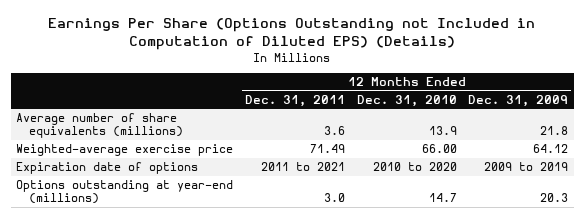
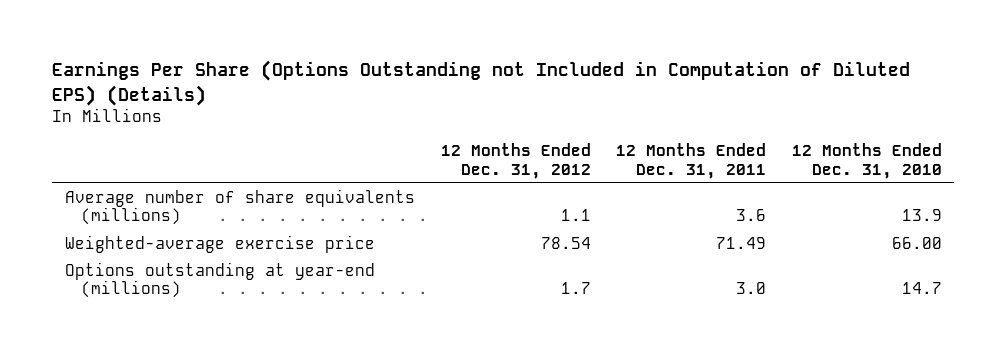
[468,94,569,107] Dec. 31, 2009 -> none
none -> [440,143,591,179] 12 Months Ended Dec. 31, 2012
[16,162,199,175] Expiration date of options -> none

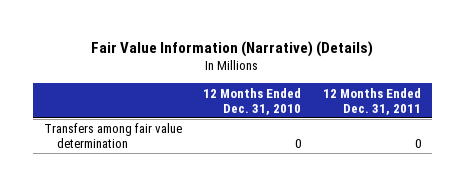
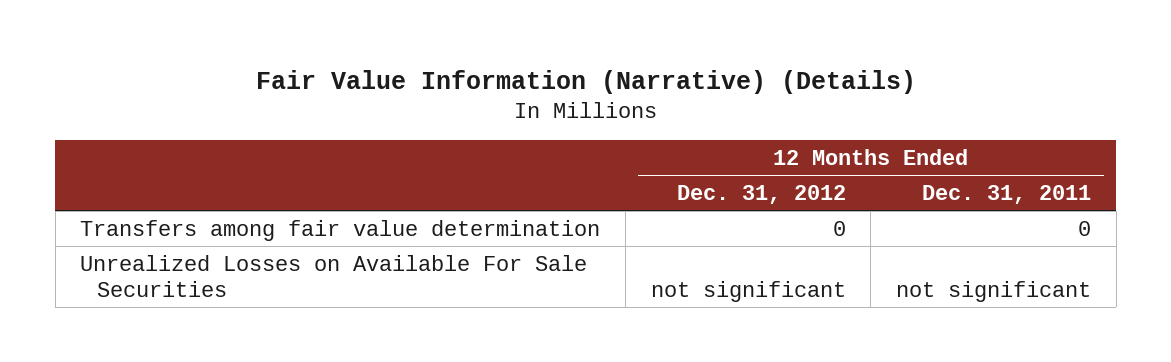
[203,87,302,115] 12 Months Ended Dec. 31, 2010 -> none
none -> [676,184,846,204] Dec. 31, 2012
none -> [80,254,588,297] Unrealized Losses on Available For Sale Securities

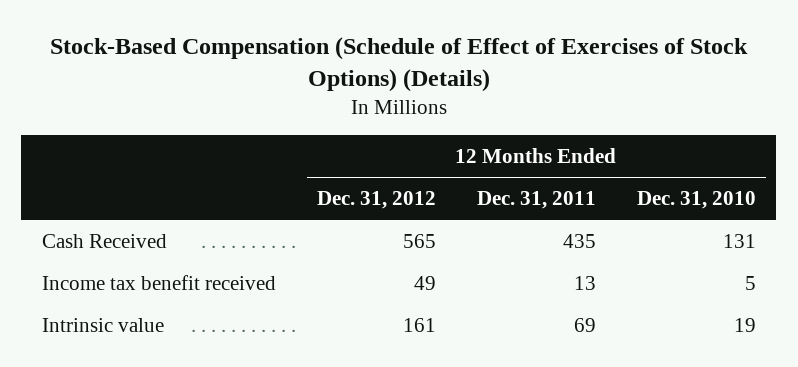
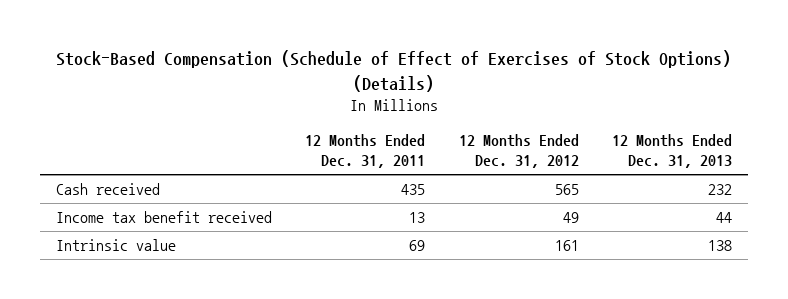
[636,190,756,209] Dec. 31, 2010 -> none
none -> [611,133,732,169] 12 Months Ended Dec. 31, 2013
[41,233,167,248] Cash Received -> [56,182,161,195] Cash received

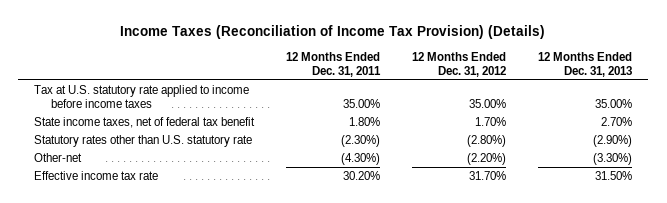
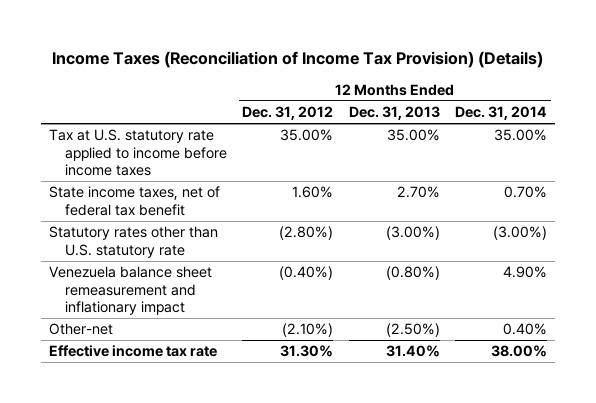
[286,52,382,78] 12 Months Ended Dec. 31, 2011 -> none
none -> [455,105,548,120] Dec. 31, 2014
[475,116,507,126] 1.70% -> [292,186,334,199] 1.60%
[593,134,633,147] (2.90%) -> [385,226,440,241] (3.00%)
none -> [48,266,212,316] Venezuela balance sheet remeasurement and inflationary impact
[467,152,507,165] (2.20%) -> [282,323,334,338] (2.10%)
[593,152,633,165] (3.30%) -> [385,323,440,338] (2.50%)
[469,170,507,180] 31.70% -> [280,345,334,358] 31.30%
[595,170,633,180] 31.50% -> [385,345,440,358] 31.40%

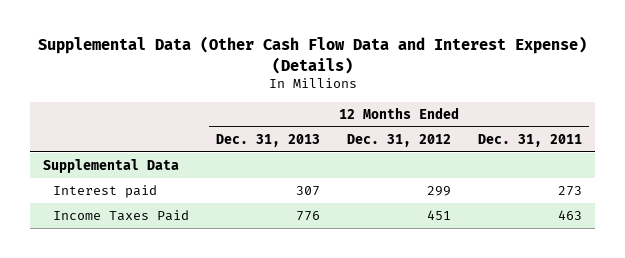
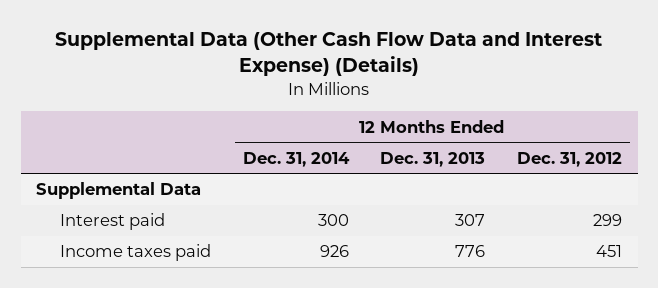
[477,133,582,147] Dec. 31, 2011 -> none
none -> [242,151,350,167] Dec. 31, 2014
[53,210,190,222] Income Taxes Paid -> [60,244,212,262] Income taxes paid

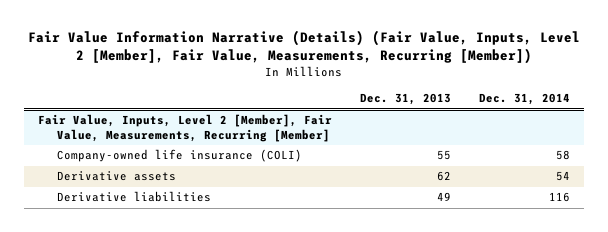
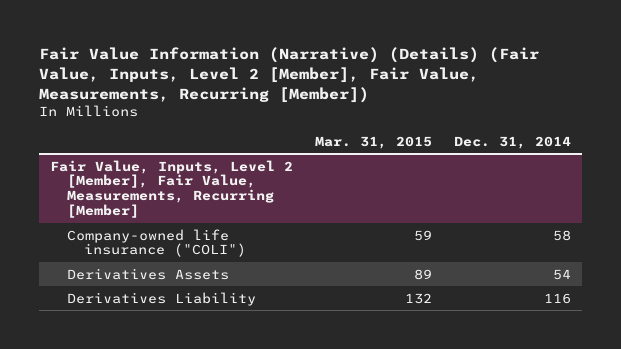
[28,30,581,65] Fair Value Information Narrative (Details) (Fair Value, Inputs, Level 2 [Member], Fair Value, Measurements, Recurring [Member]) -> [39,47,540,103] Fair Value Information (Narrative) (Details) (Fair Value, Inputs, Level 2 [Member], Fair Value, Measurements, Recurring [Member])
[360,93,452,106] Dec. 31, 2013 -> none
none -> [315,135,433,149] Mar. 31, 2015
[56,149,302,163] Company-owned life insurance (COLI) -> [67,228,247,258] Company-owned life insurance ("COLI")
[56,171,176,182] Derivative assets -> [67,267,230,280] Derivatives Assets
[56,191,211,203] Derivative liabilities -> [67,291,257,306] Derivatives Liability

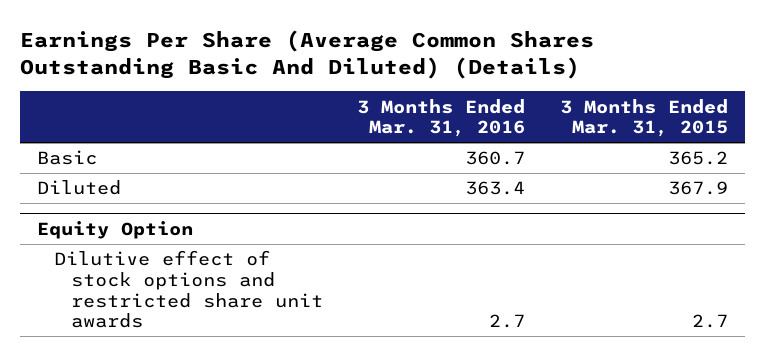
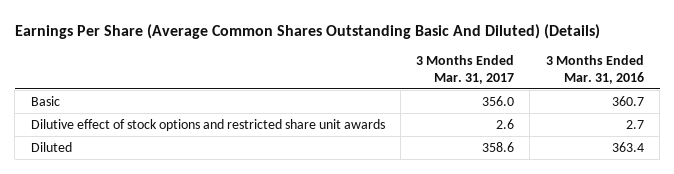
[559,98,728,138] 3 Months Ended Mar. 31, 2015 -> none
none -> [416,54,515,84] 3 Months Ended Mar. 31, 2017
[36,220,193,239] Equity Option -> none
[36,180,121,196] Diluted -> [30,141,72,152] Diluted

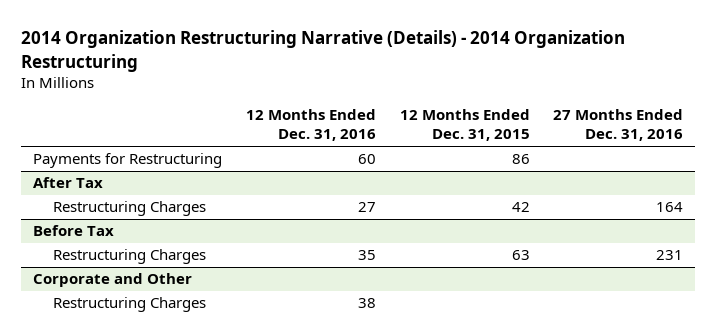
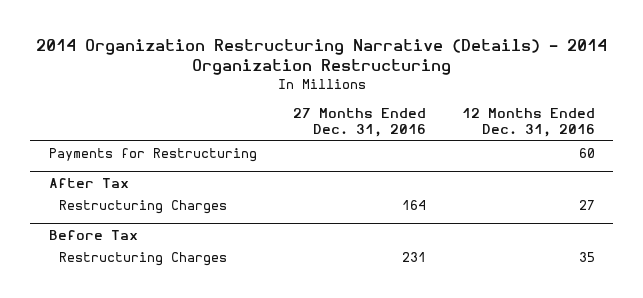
[399,109,530,142] 12 Months Ended Dec. 31, 2015 -> none
[32,273,192,288] Corporate and Other -> none
[52,297,206,313] Restructuring Charges -> none

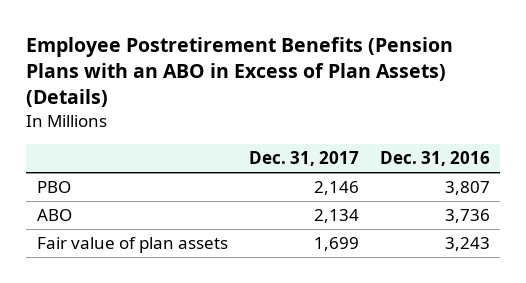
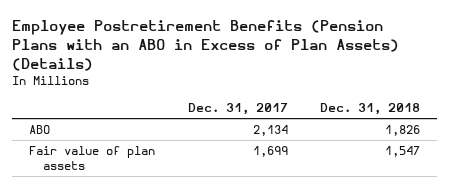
[379,151,490,167] Dec. 31, 2016 -> none
none -> [320,103,421,116] Dec. 31, 2018
[36,181,71,194] PBO -> none

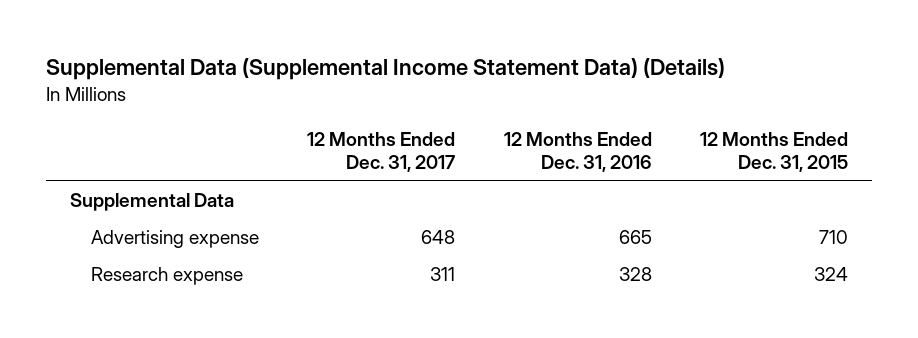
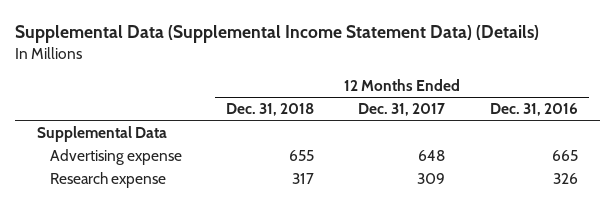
[700,131,849,172] 12 Months Ended Dec. 31, 2015 -> none
none -> [226,103,315,117] Dec. 31, 2018
[430,266,456,281] 311 -> [417,172,446,184] 309
[618,266,652,281] 328 -> [552,172,578,184] 326

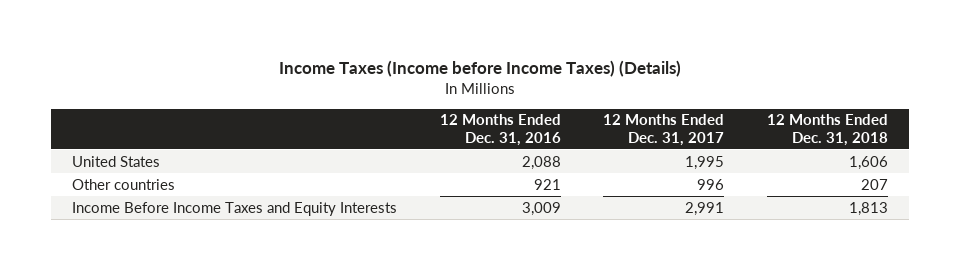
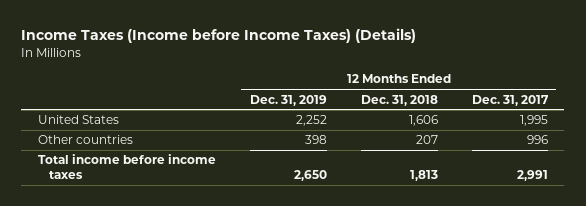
[439,114,561,146] 12 Months Ended Dec. 31, 2016 -> none
none -> [249,94,327,106] Dec. 31, 2019
[72,201,398,216] Income Before Income Taxes and Equity Interests -> [38,154,217,180] Total income before income taxes

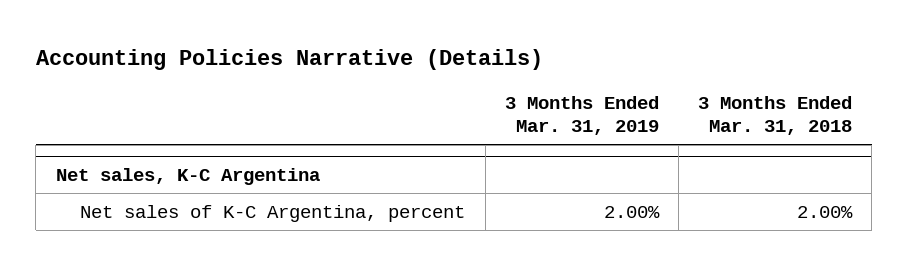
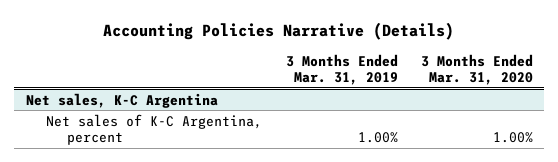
[698,96,853,135] 3 Months Ended Mar. 31, 2018 -> none
none -> [420,53,533,86] 3 Months Ended Mar. 31, 2020
[603,205,660,218] 2.00% -> [357,132,398,144] 1.00%

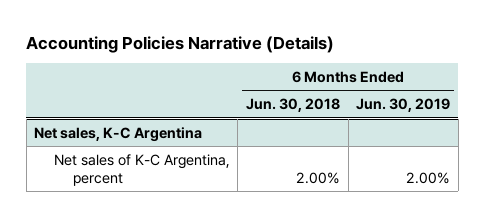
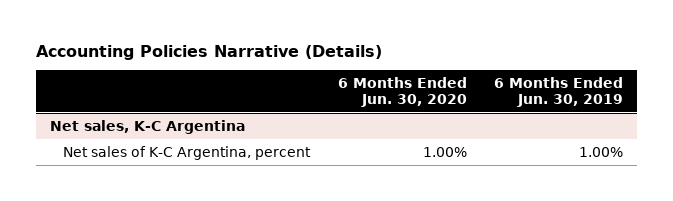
[245,98,340,113] Jun. 30, 2018 -> none
none -> [337,77,467,107] 6 Months Ended Jun. 30, 2020
[406,171,451,184] 2.00% -> [579,146,624,157] 1.00%

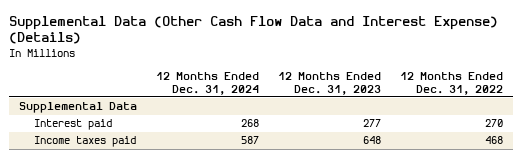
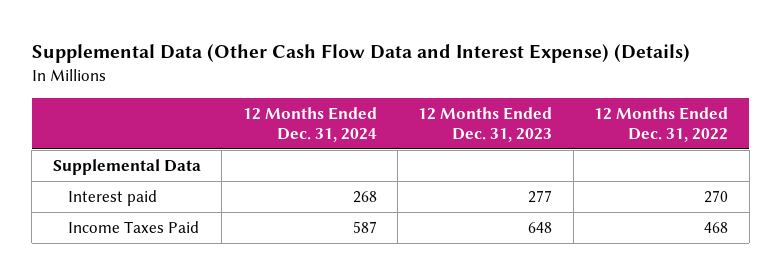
[33,136,136,148] Income taxes paid -> [68,220,200,233] Income Taxes Paid

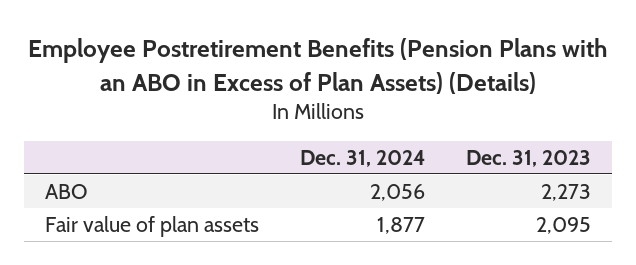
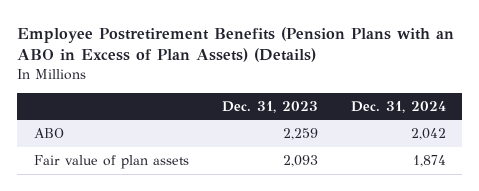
[369,184,425,202] 2,056 -> [410,128,446,141] 2,042
[541,184,592,202] 2,273 -> [282,128,318,141] 2,259
[376,217,425,235] 1,877 -> [412,155,446,168] 1,874
[536,217,592,235] 2,095 -> [282,155,318,168] 2,093

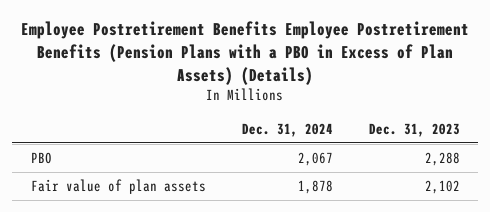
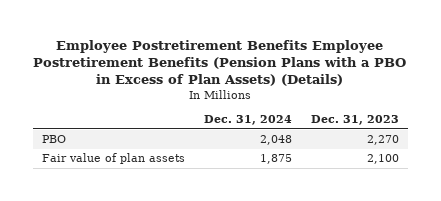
[297,152,333,167] 2,067 -> [259,135,292,146] 2,048
[424,152,460,167] 2,288 -> [366,135,399,146] 2,270
[297,180,333,195] 1,878 -> [259,154,292,165] 1,875
[424,180,460,195] 2,102 -> [366,154,399,165] 2,100

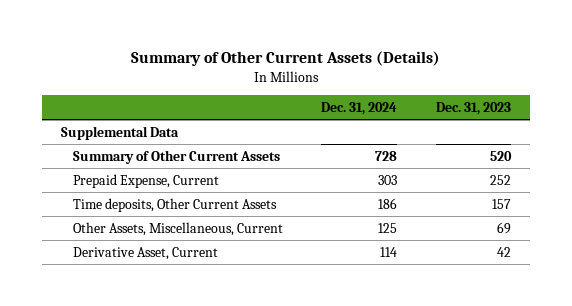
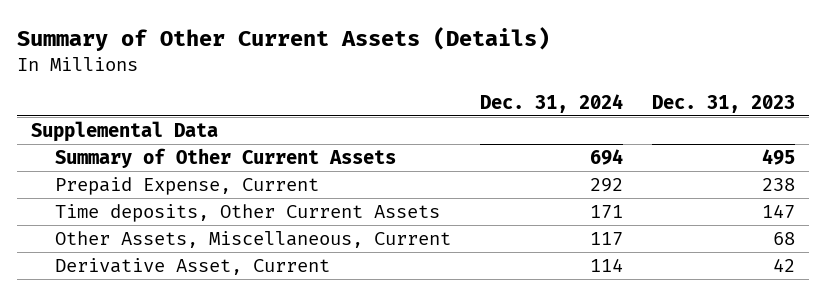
[375,150,398,161] 728 -> [589,148,623,165] 694
[489,150,512,161] 520 -> [761,148,795,165] 495
[378,174,398,185] 303 -> [589,177,623,192] 292
[489,174,511,185] 252 -> [761,177,795,191] 238
[378,197,398,209] 186 -> [589,204,623,218] 171
[491,198,511,209] 157 -> [761,203,795,218] 147
[378,222,398,233] 125 -> [589,231,623,245] 117
[496,221,511,234] 69 -> [772,231,795,245] 68

